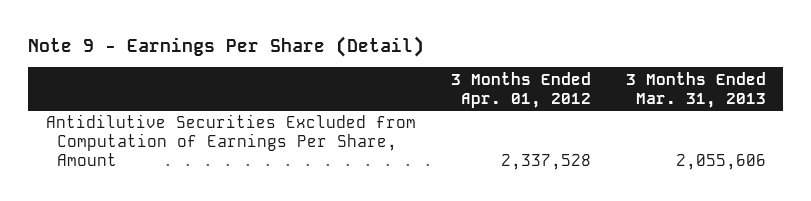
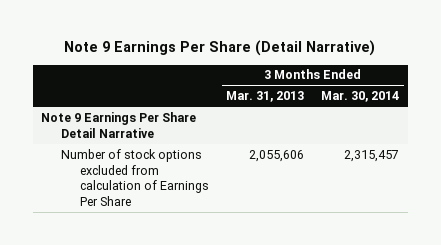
[28,35,425,57] Note 9 - Earnings Per Share (Detail) -> [64,40,376,57] Note 9 Earnings Per Share (Detail Narrative)
[450,71,591,108] 3 Months Ended Apr. 01, 2012 -> none
none -> [321,91,400,103] Mar. 30, 2014
none -> [41,111,197,138] Note 9 Earnings Per Share Detail Narrative
[45,114,416,167] Antidilutive Securities Excluded from Computation of Earnings Per Share, Amount -> [60,148,210,207] Number of stock options excluded from calculation of Earnings Per Share

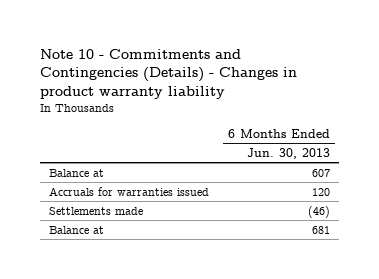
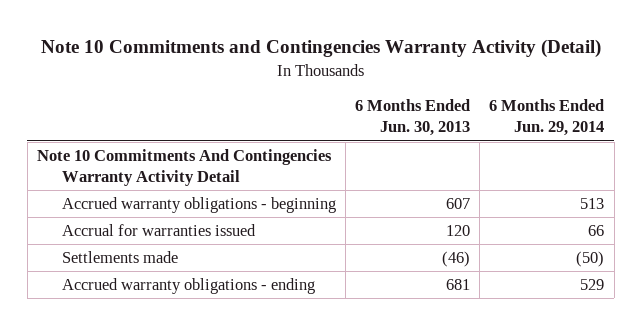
[39,48,297,100] Note 10 - Commitments and Contingencies (Details) - Changes in product warranty liability -> [40,39,601,59] Note 10 Commitments and Contingencies Warranty Activity (Detail)
none -> [489,99,605,137] 6 Months Ended Jun. 29, 2014
none -> [37,148,333,187] Note 10 Commitments And Contingencies Warranty Activity Detail
[49,168,105,177] Balance at -> [61,196,336,213] Accrued warranty obligations - beginning
[49,186,210,196] Accruals for warranties issued -> [61,223,256,236] Accrual for warranties issued
[49,225,105,234] Balance at -> [61,277,315,294] Accrued warranty obligations - ending

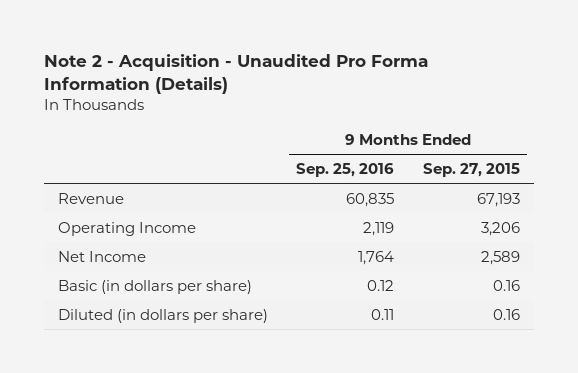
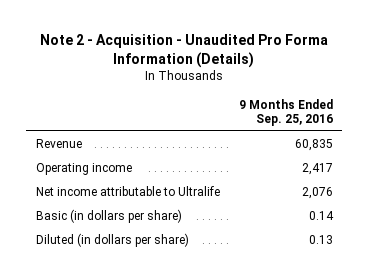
[422,163,520,178] Sep. 27, 2015 -> none
[57,221,196,236] Operating Income -> [35,163,132,176] Operating income
[363,221,395,236] 2,119 -> [301,163,333,176] 2,417
[57,250,146,262] Net Income -> [35,186,220,197] Net income attributable to Ultralife
[358,250,395,265] 1,764 -> [301,187,333,200] 2,076
[367,279,395,291] 0.12 -> [308,211,334,221] 0.14
[371,308,395,320] 0.11 -> [308,235,333,245] 0.13

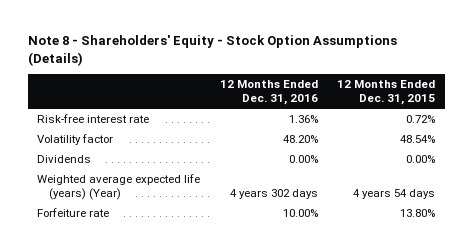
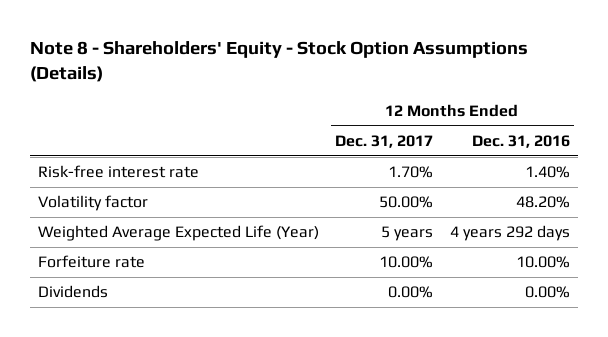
[337,80,436,105] 12 Months Ended Dec. 31, 2015 -> none
none -> [335,134,434,148] Dec. 31, 2017
[288,115,318,124] 1.36% -> [524,166,570,179] 1.40%
[37,174,201,200] Weighted average expected life (years) (Year) -> [37,225,319,242] Weighted Average Expected Life (Year)
[229,188,318,199] 4 years 302 days -> [449,225,570,242] 4 years 292 days
[37,155,92,164] Dividends -> [37,285,108,299] Dividends

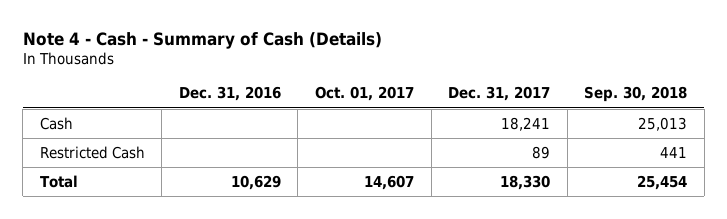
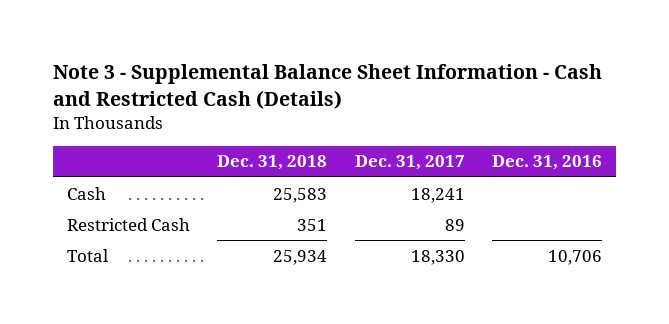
[22,31,382,49] Note 4 - Cash - Summary of Cash (Details) -> [53,64,603,109] Note 3 - Supplemental Balance Sheet Information - Cash and Restricted Cash (Details)
[315,86,415,102] Oct. 01, 2017 -> none
[584,86,688,103] Sep. 30, 2018 -> none
none -> [217,155,328,171] Dec. 31, 2018
[230,174,281,190] 10,629 -> [548,249,603,265] 10,706

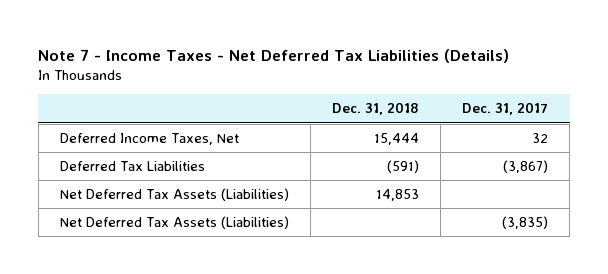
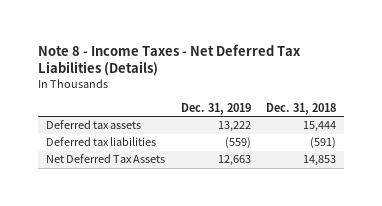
[38,48,510,63] Note 7 - Income Taxes - Net Deferred Tax Liabilities (Details) -> [38,43,302,77] Note 8 - Income Taxes - Net Deferred Tax Liabilities (Details)
[462,102,549,116] Dec. 31, 2017 -> none
none -> [180,102,251,115] Dec. 31, 2019
[59,215,289,229] Net Deferred Tax Assets (Liabilities) -> none
[59,132,239,145] Deferred Income Taxes, Net -> [45,120,141,130] Deferred tax assets
[59,160,205,171] Deferred Tax Liabilities -> [45,137,156,147] Deferred tax liabilities
[59,187,289,201] Net Deferred Tax Assets (Liabilities) -> [45,154,165,164] Net Deferred Tax Assets

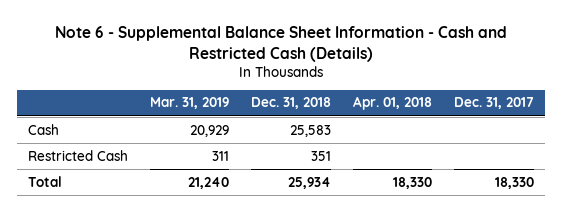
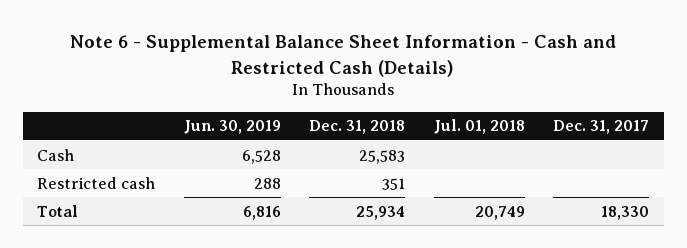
[149,97,229,110] Mar. 31, 2019 -> none
[352,96,432,111] Apr. 01, 2018 -> none
none -> [183,120,281,135] Jun. 30, 2019
none -> [433,119,525,135] Jul. 01, 2018
[28,149,129,161] Restricted Cash -> [37,176,156,189] Restricted cash

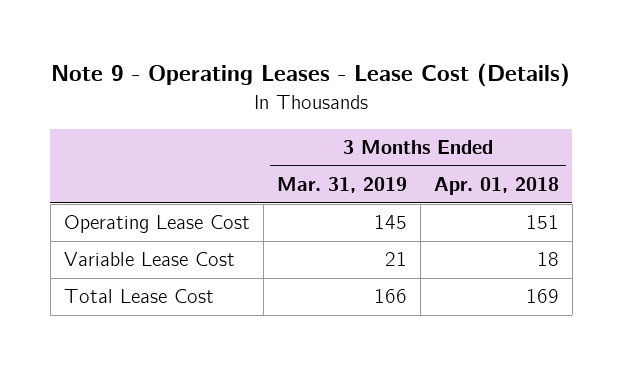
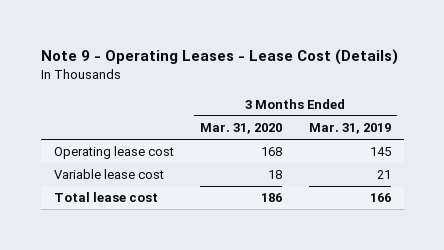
[433,177,559,196] Apr. 01, 2018 -> none
none -> [200,123,283,135] Mar. 31, 2020
[63,215,250,234] Operating Lease Cost -> [53,146,174,160] Operating lease cost
[63,252,235,267] Variable Lease Cost -> [53,169,164,180] Variable lease cost
[63,289,214,304] Total Lease Cost -> [53,192,158,203] Total lease cost

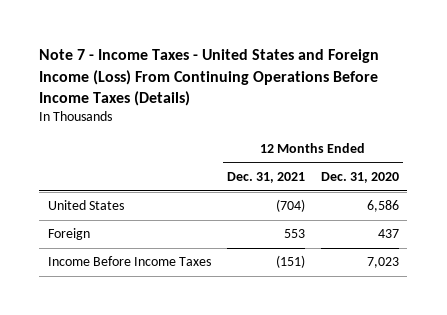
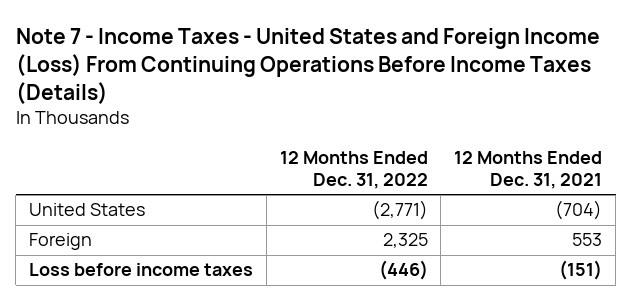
[321,172,400,184] Dec. 31, 2020 -> none
none -> [279,150,428,189] 12 Months Ended Dec. 31, 2022
[47,256,211,267] Income Before Income Taxes -> [28,263,253,277] Loss before income taxes

